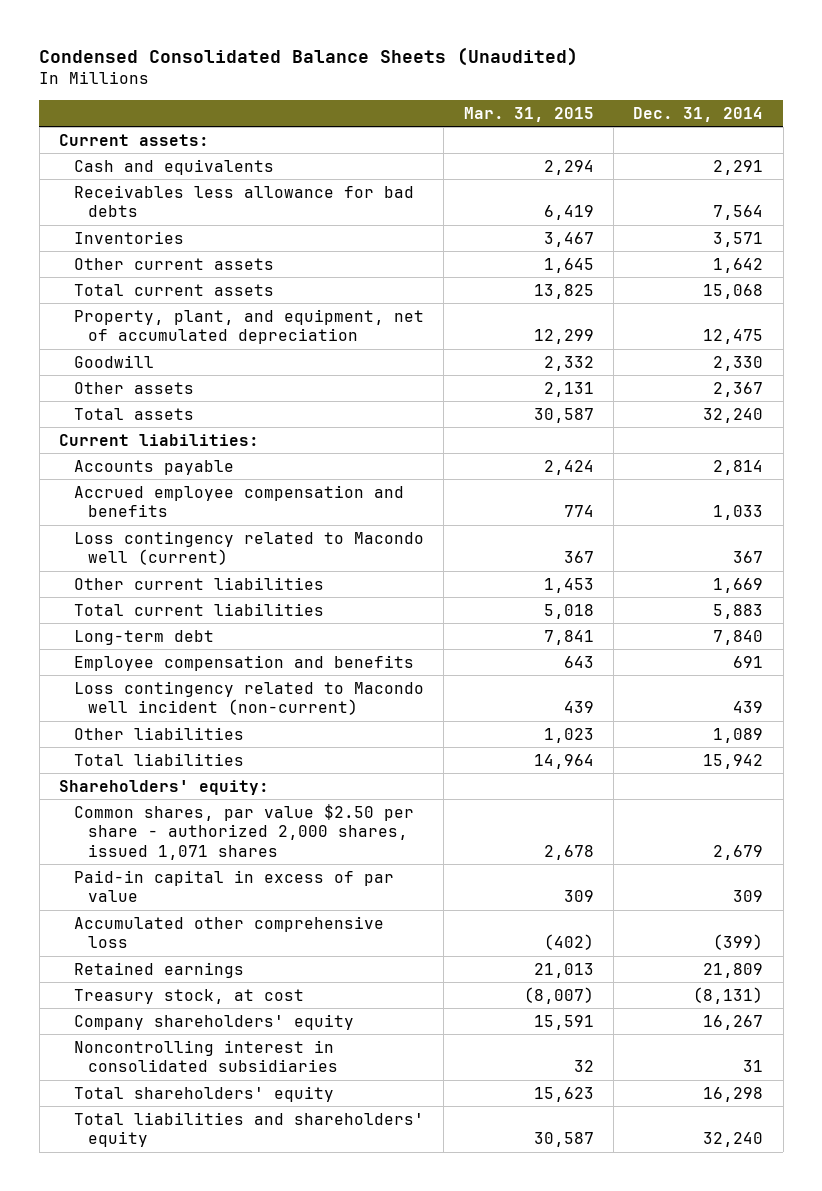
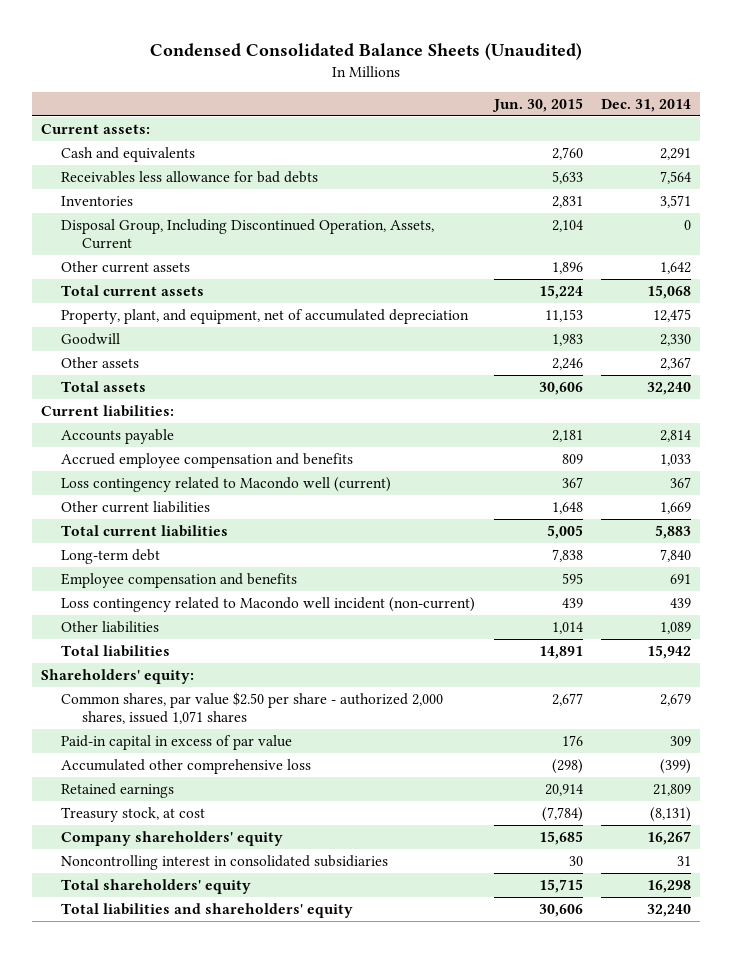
[463,106,594,122] Mar. 31, 2015 -> none
none -> [491,98,583,113] Jun. 30, 2015
none -> [61,218,435,250] Disposal Group, Including Discontinued Operation, Assets, Current

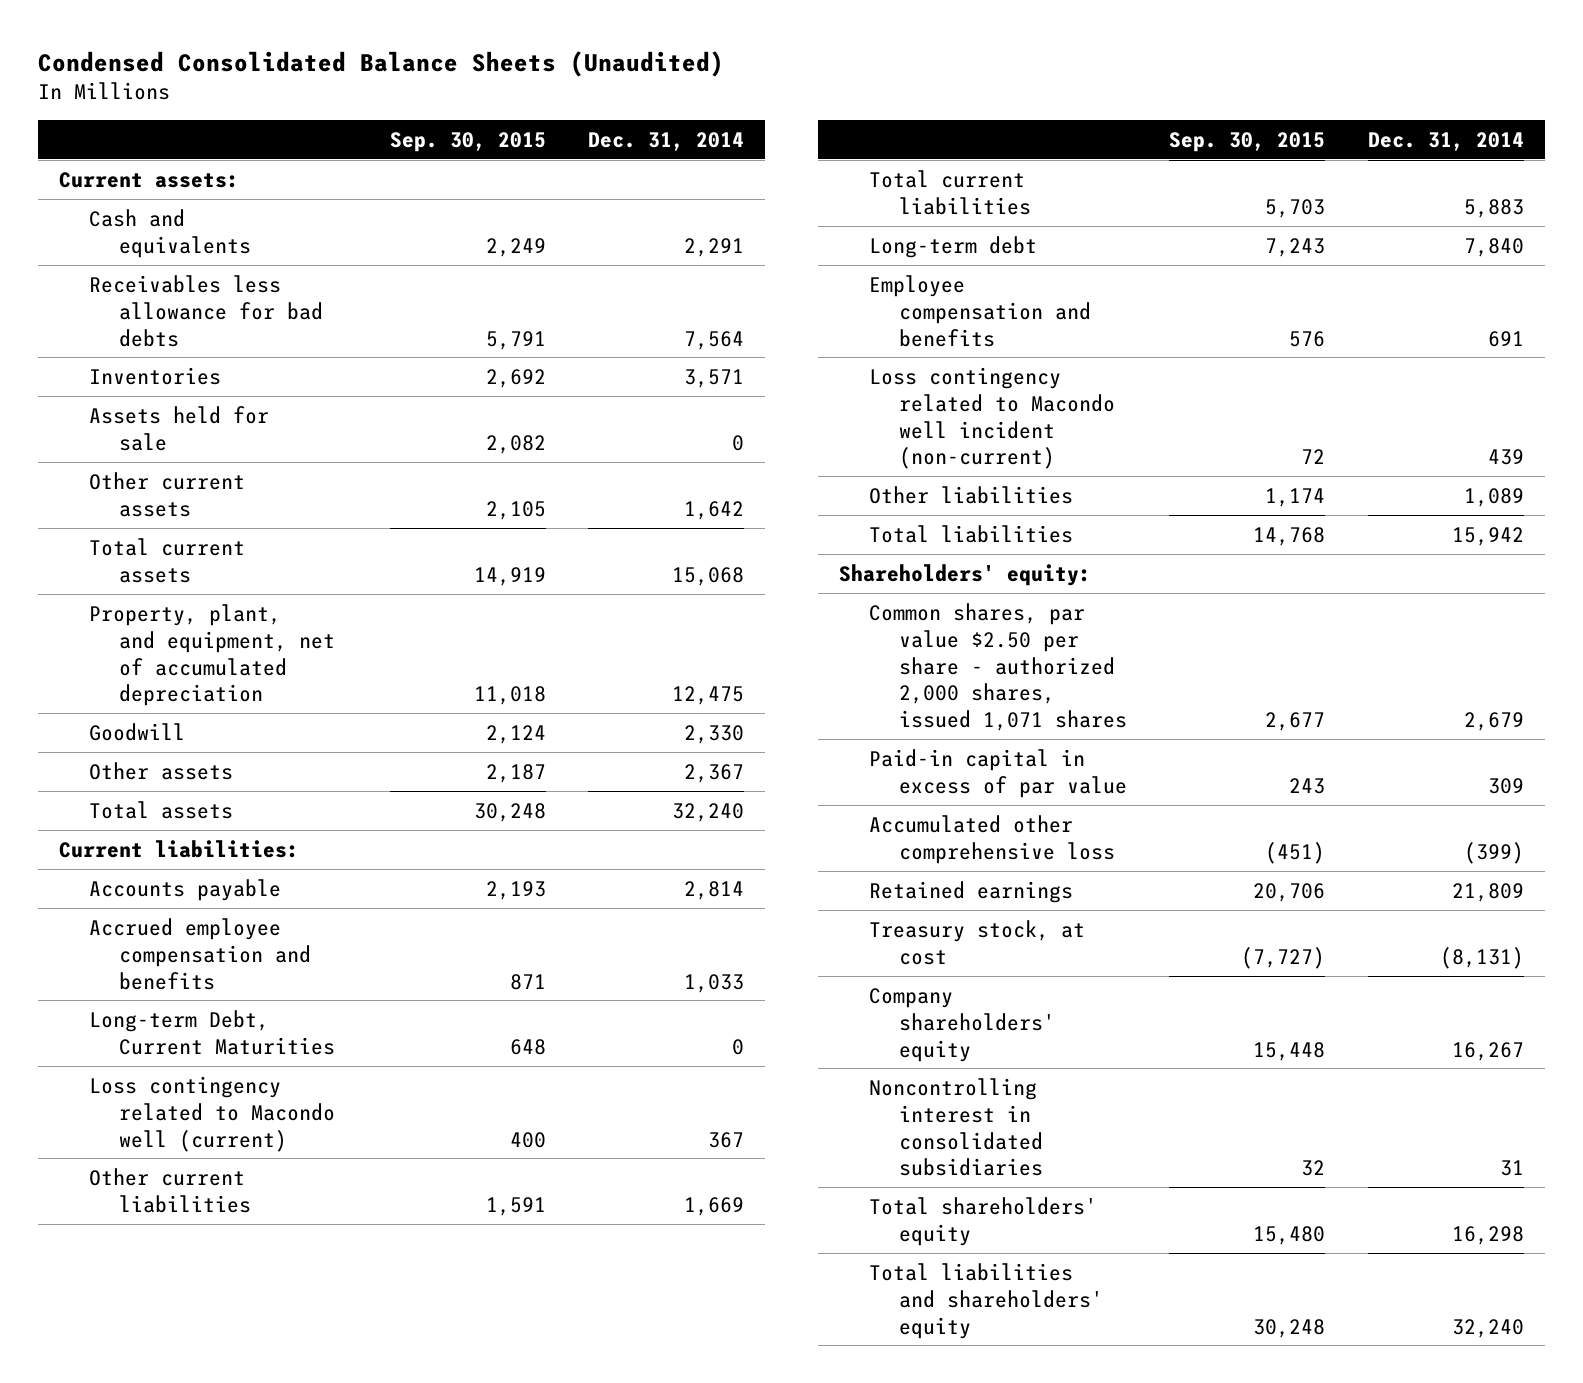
[491,98,583,113] Jun. 30, 2015 -> none
none -> [389,131,546,152] Sep. 30, 2015
[61,218,435,250] Disposal Group, Including Discontinued Operation, Assets, Current -> [89,405,270,451] Assets held for sale
none -> [89,1009,336,1055] Long-term Debt, Current Maturities

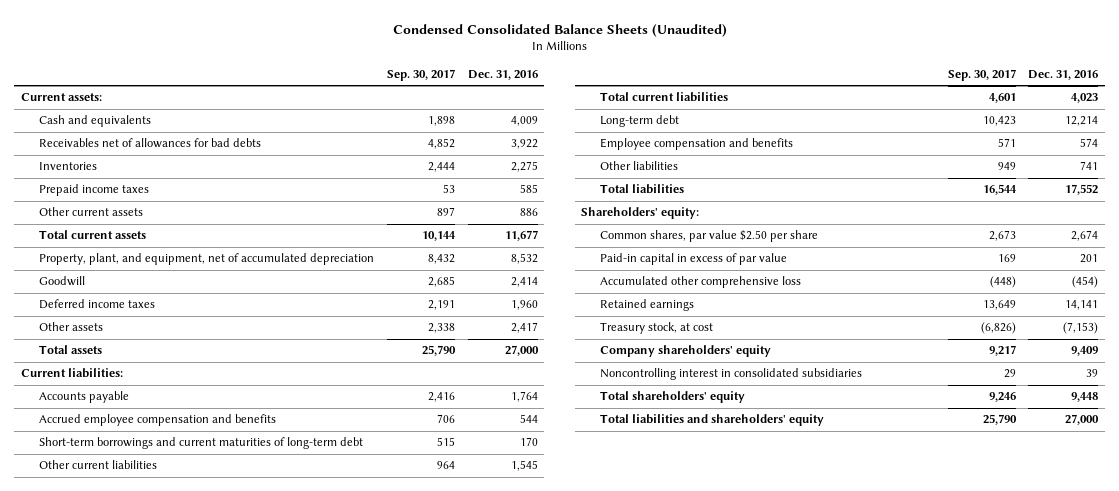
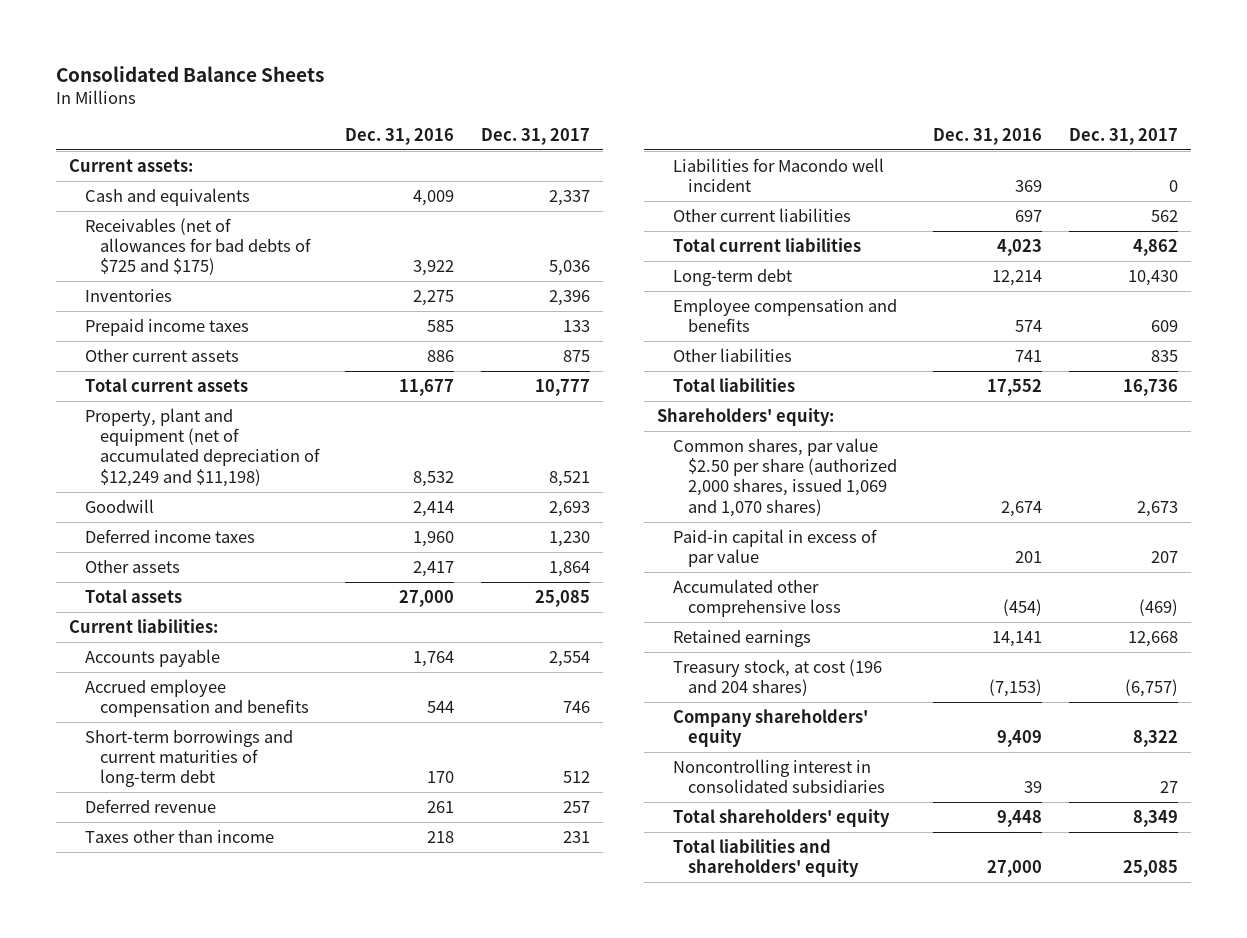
[392,23,727,37] Condensed Consolidated Balance Sheets (Unaudited) -> [56,65,325,82] Consolidated Balance Sheets
[386,69,455,82] Sep. 30, 2017 -> none
none -> [480,128,590,146] Dec. 31, 2017
[39,138,262,149] Receivables net of allowances for bad debts -> [84,217,311,276] Receivables (net of allowances for bad debts of $725 and $175)
[39,253,375,266] Property, plant, and equipment, net of accumulated depreciation -> [84,407,320,487] Property, plant and equipment (net of accumulated depreciation of $12,249 and $11,198)
none -> [84,798,216,813] Deferred revenue
none -> [84,829,274,843] Taxes other than income
none -> [672,157,884,193] Liabilities for Macondo well incident
[510,460,538,472] 1,545 -> [1015,209,1043,222] 697
[599,230,818,243] Common shares, par value $2.50 per share -> [672,437,897,517] Common shares, par value $2.50 per share (authorized 2,000 shares, issued 1,069 and 1,070 shares)
[599,322,713,335] Treasury stock, at cost -> [672,658,882,697] Treasury stock, at cost (196 and 204 shares)

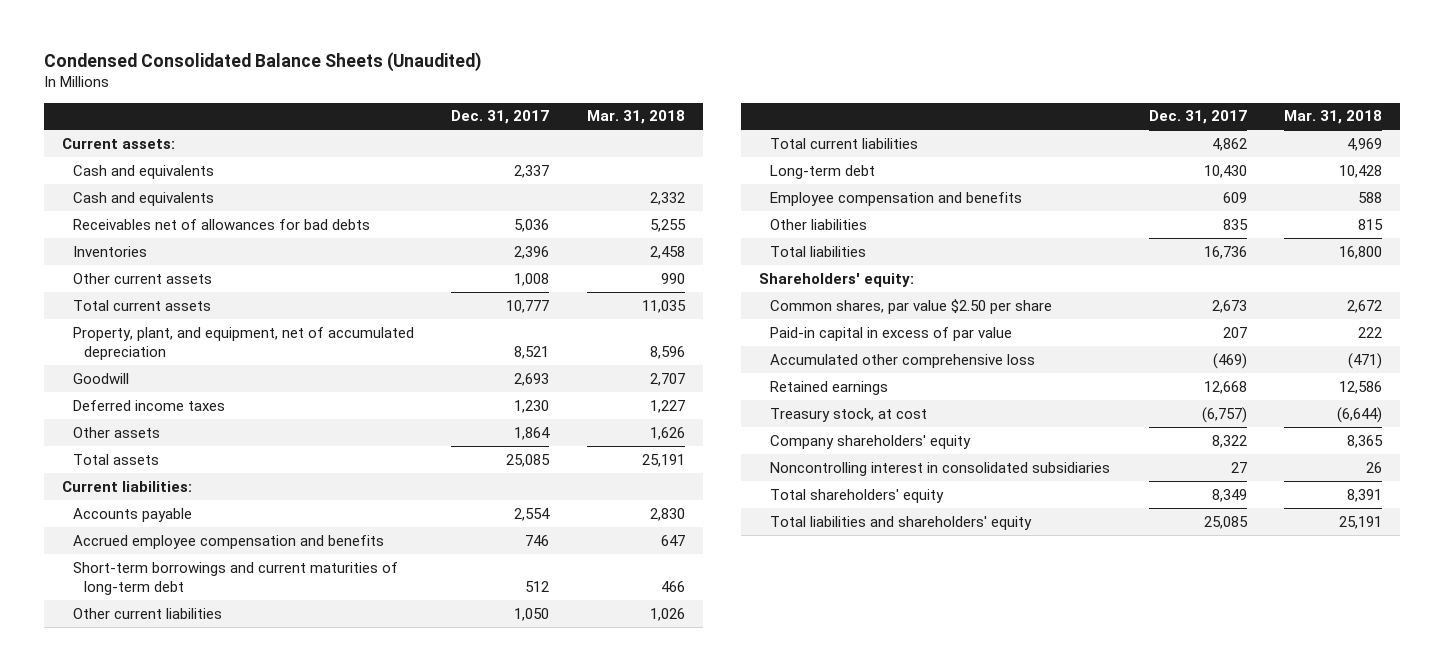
[56,65,325,82] Consolidated Balance Sheets -> [43,52,481,73] Condensed Consolidated Balance Sheets (Unaudited)
[345,128,455,146] Dec. 31, 2016 -> none
none -> [586,110,685,125] Mar. 31, 2018
none -> [73,191,215,206] Cash and equivalents
[84,217,311,276] Receivables (net of allowances for bad debts of $725 and $175) -> [73,218,371,230] Receivables net of allowances for bad debts
[84,318,249,336] Prepaid income taxes -> none
[562,349,590,362] 875 -> [514,272,550,286] 1,008
[84,407,320,487] Property, plant and equipment (net of accumulated depreciation of $12,249 and $11,198) -> [73,326,415,361] Property, plant, and equipment, net of accumulated depreciation
[84,798,216,813] Deferred revenue -> none
[84,829,274,843] Taxes other than income -> none
[672,157,884,193] Liabilities for Macondo well incident -> none
[1150,209,1178,222] 562 -> [514,607,550,621] 1,050
[672,437,897,517] Common shares, par value $2.50 per share (authorized 2,000 shares, issued 1,069 and 1,070 shares) -> [770,298,1053,314] Common shares, par value $2.50 per share
[672,658,882,697] Treasury stock, at cost (196 and 204 shares) -> [770,407,928,422] Treasury stock, at cost

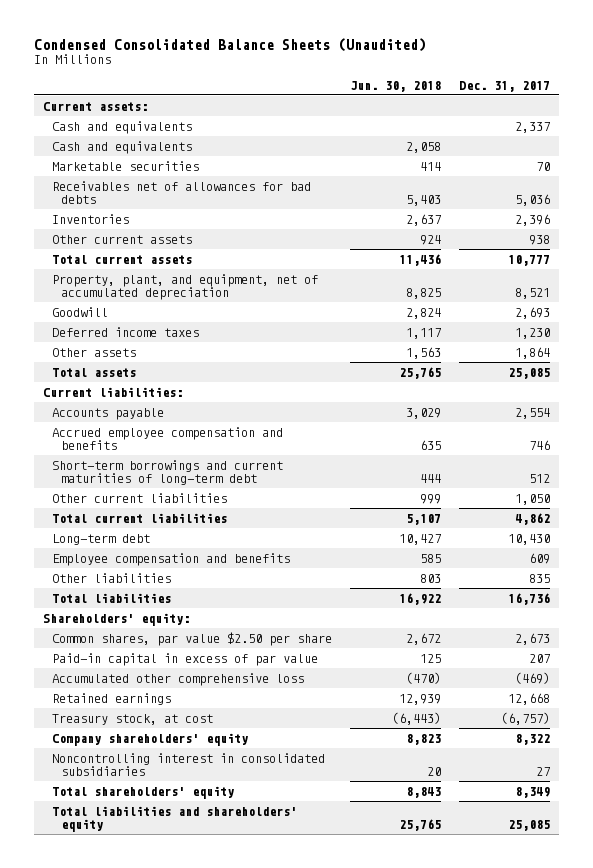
[586,110,685,125] Mar. 31, 2018 -> none
none -> [349,80,441,92] Jun. 30, 2018
none -> [51,160,199,171] Marketable securities
[514,272,550,286] 1,008 -> [528,234,550,245] 938

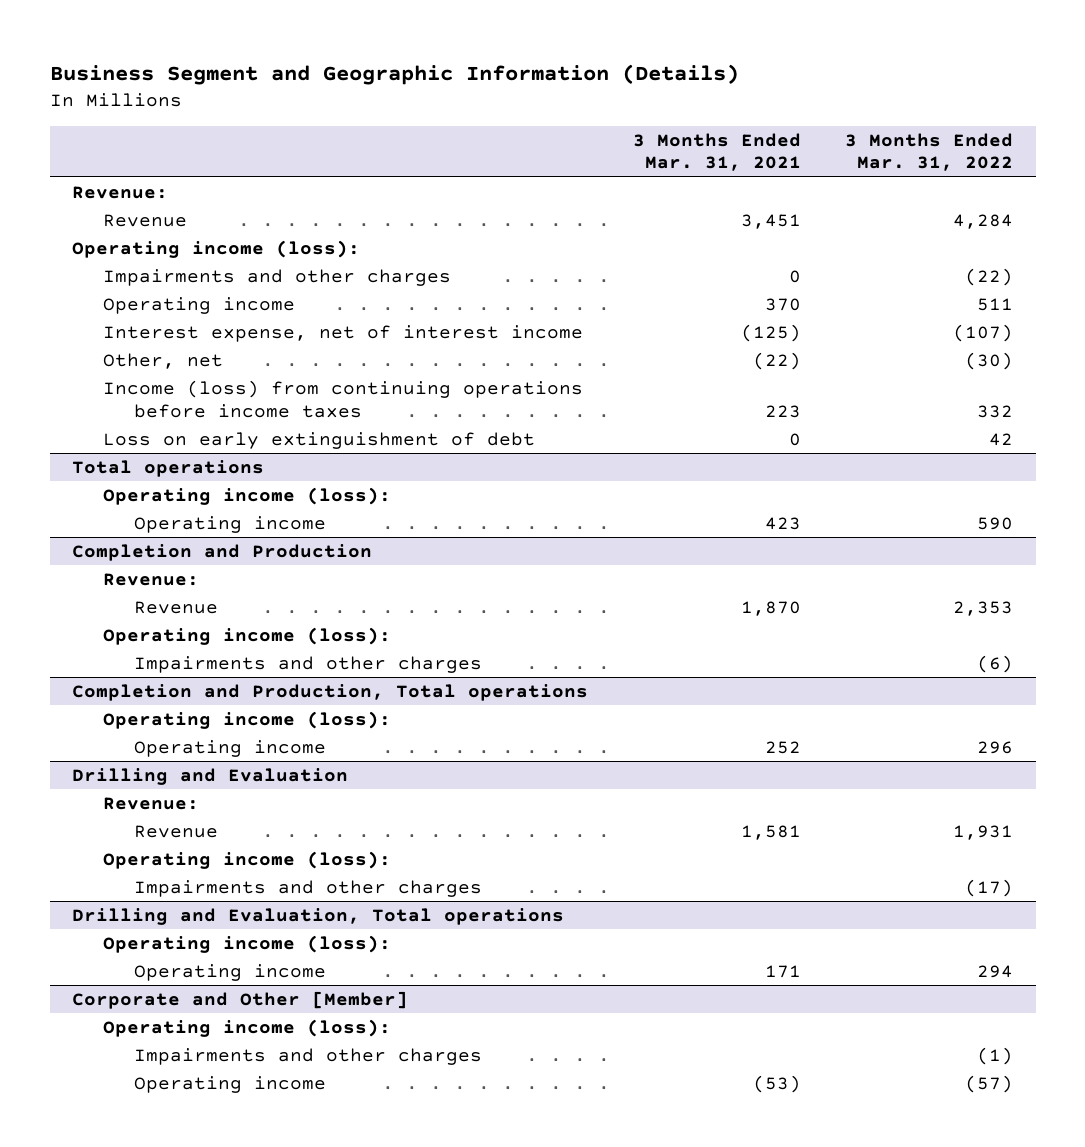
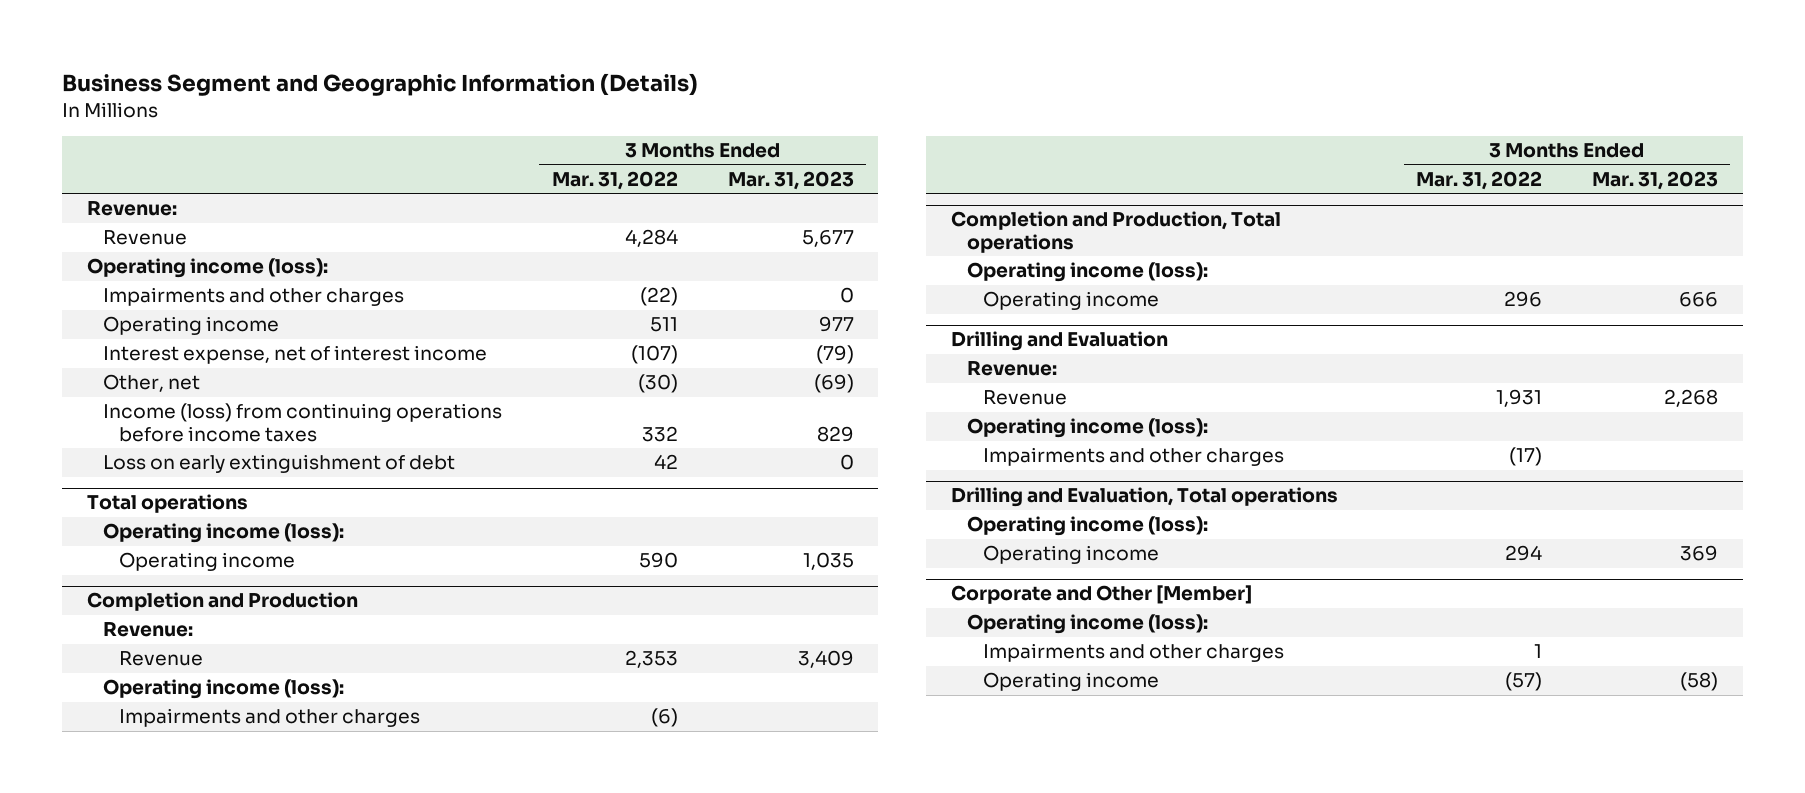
[632,132,801,172] 3 Months Ended Mar. 31, 2021 -> none
none -> [727,170,854,190] Mar. 31, 2023
[977,1046,1014,1065] (1) -> [1534,644,1543,659] 1

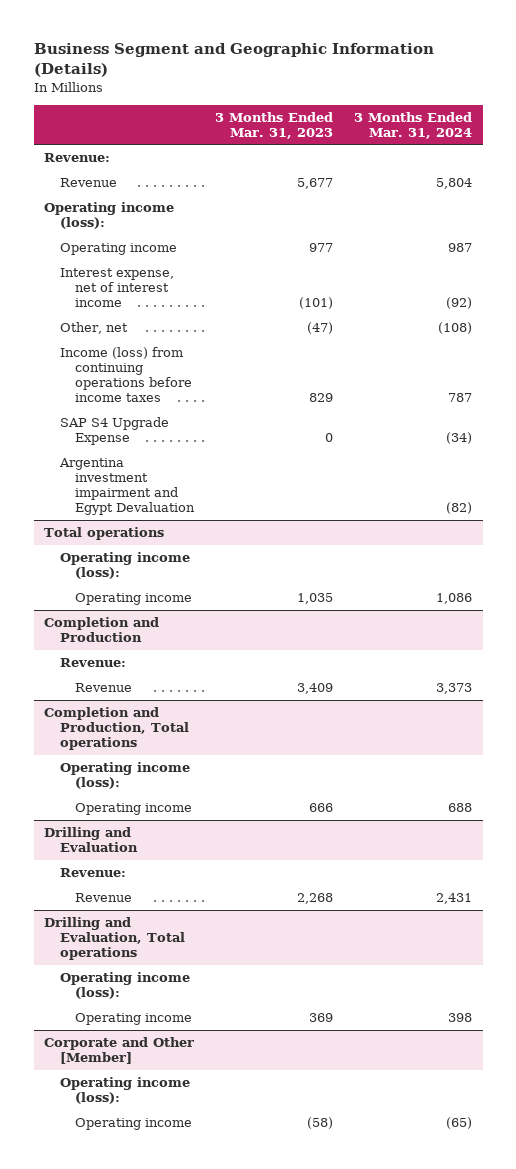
[551,170,678,190] Mar. 31, 2022 -> none
none -> [354,111,473,139] 3 Months Ended Mar. 31, 2024
[102,287,404,307] Impairments and other charges -> none
[815,345,854,365] (79) -> [299,296,334,309] (101)
[813,374,854,394] (69) -> [307,322,334,335] (47)
[102,454,455,474] Loss on early extinguishment of debt -> none
none -> [59,417,169,446] SAP S4 Upgrade Expense
none -> [58,458,195,515] Argentina investment impairment and Egypt Devaluation
[102,679,344,700] Operating income (loss): -> none
[118,708,420,728] Impairments and other charges -> none
[967,418,1209,439] Operating income (loss): -> none
[983,447,1285,467] Impairments and other charges -> none
[983,643,1285,663] Impairments and other charges -> none

